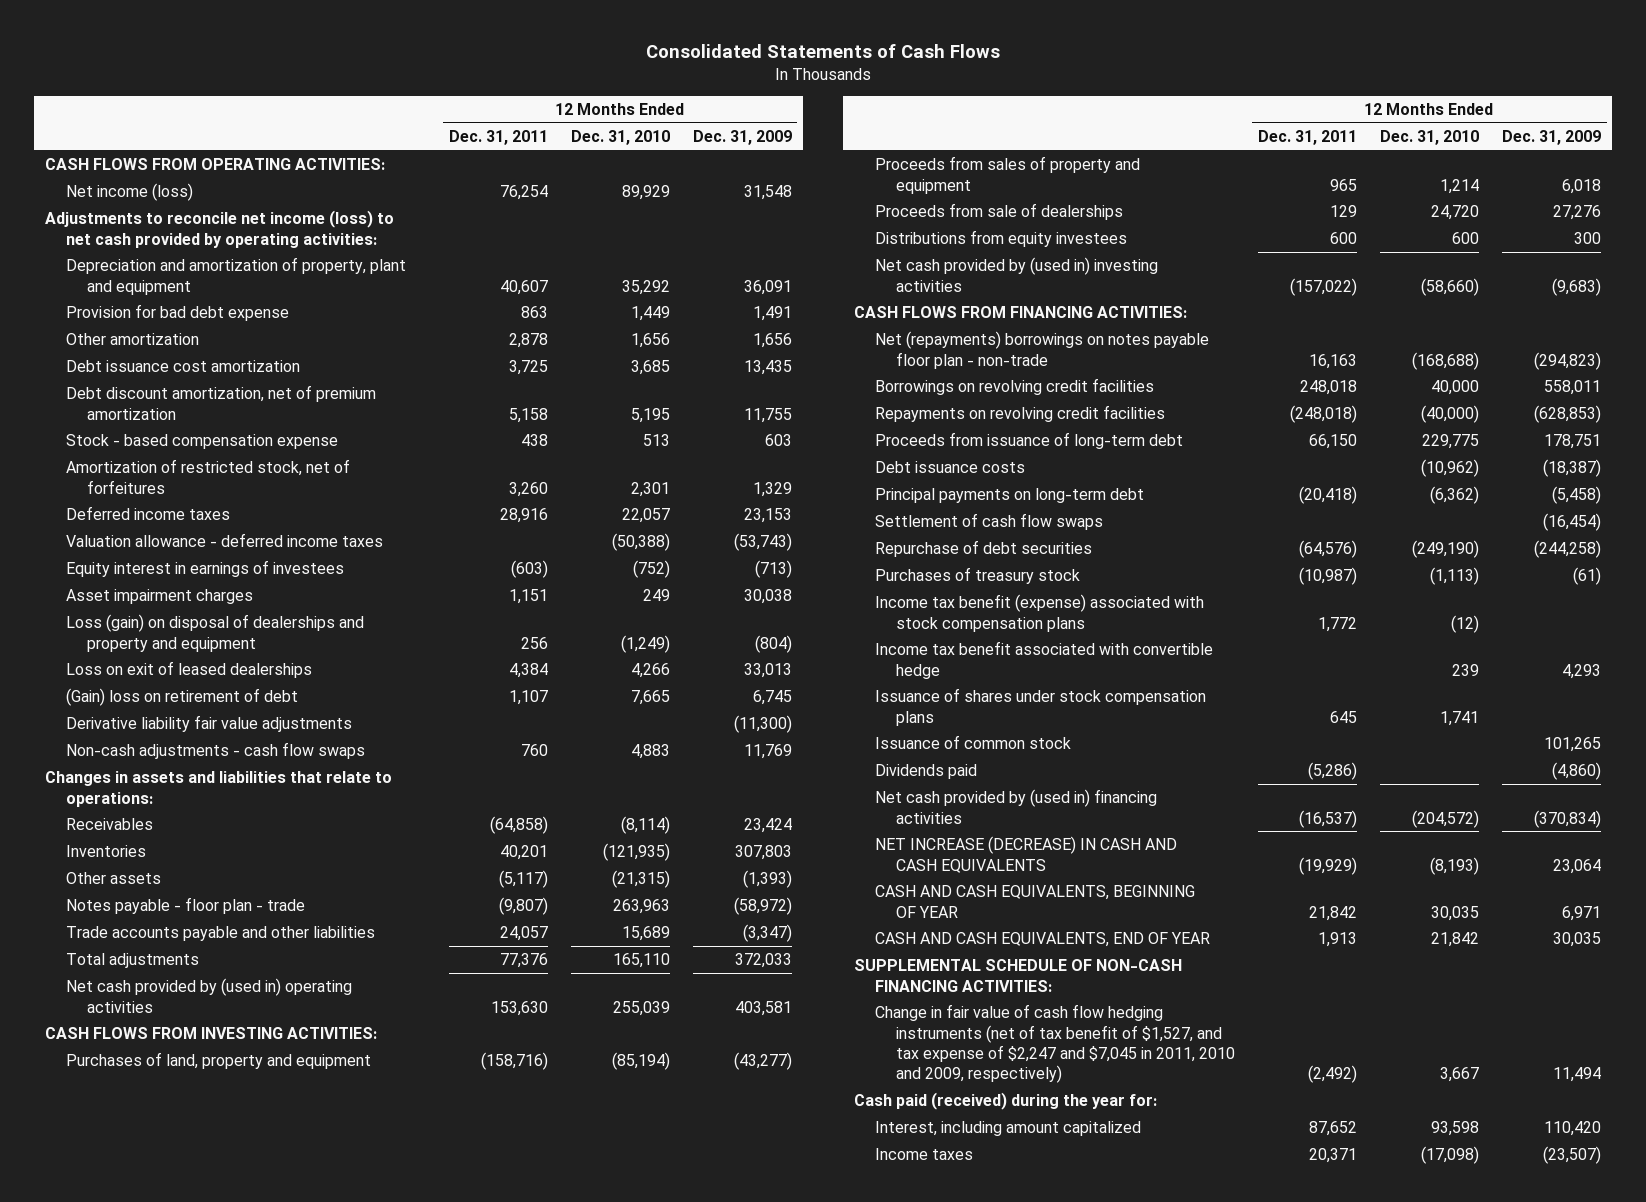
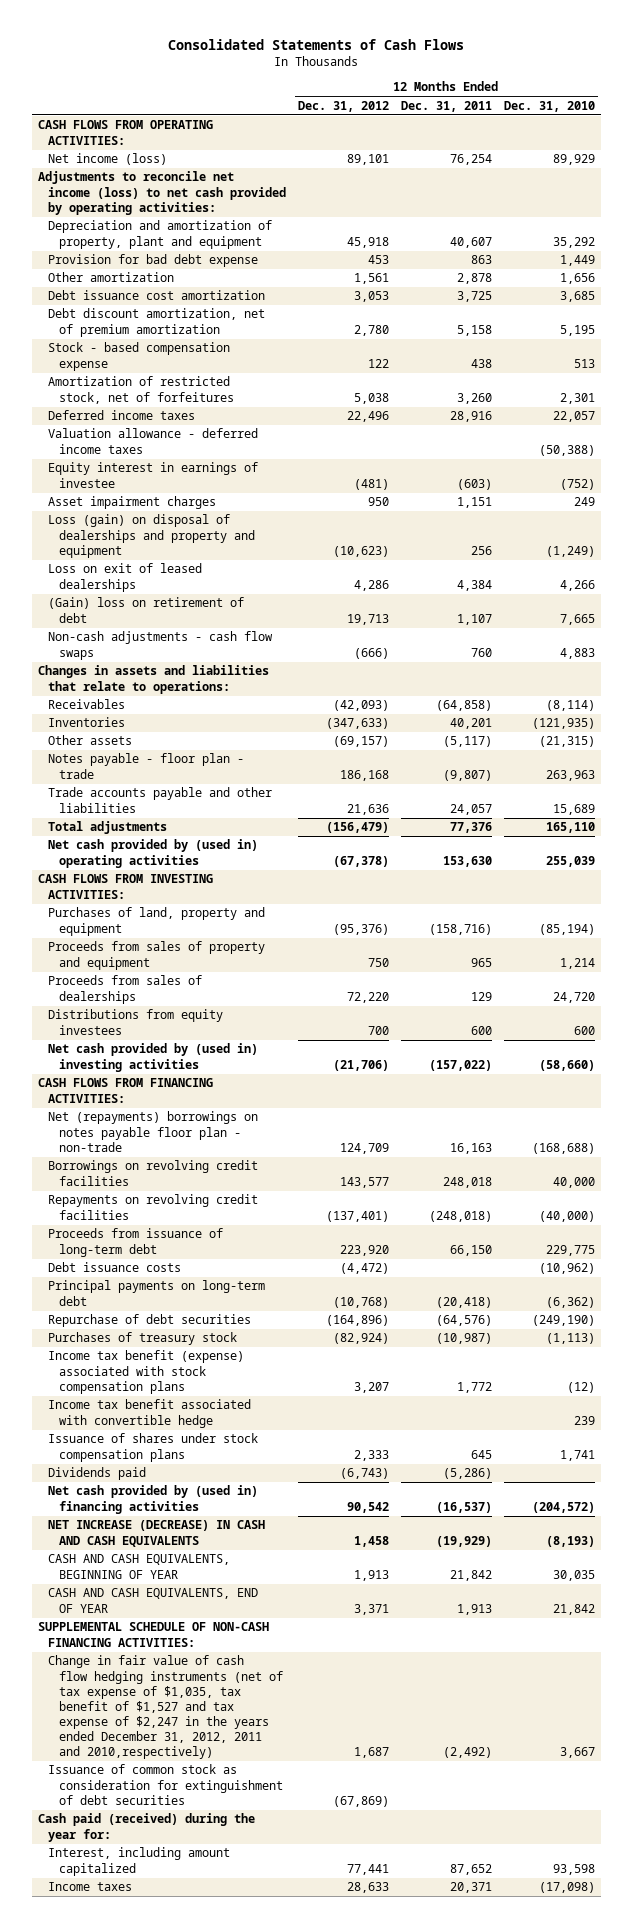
[692,130,792,146] Dec. 31, 2009 -> none
none -> [298,100,390,112] Dec. 31, 2012
[65,560,344,578] Equity interest in earnings of investees -> [48,462,259,488] Equity interest in earnings of investee
[65,715,352,733] Derivative liability fair value adjustments -> none
[875,203,1124,221] Proceeds from sale of dealerships -> [48,975,203,1004] Proceeds from sales of dealerships
[875,513,1104,531] Settlement of cash flow swaps -> none
[875,735,1072,750] Issuance of common stock -> none
[875,1004,1236,1084] Change in fair value of cash flow hedging instruments (net of tax benefit of $1,527, and tax expense of $2,247 and $7,045 in 2011, 2010 and 2009, respectively) -> [48,1655,283,1760] Change in fair value of cash flow hedging instruments (net of tax expense of $1,035, tax benefit of $1,527 and tax expense of $2,247 in the years ended December 31, 2012, 2011 and 2010,respectively)
none -> [48,1764,283,1805] Issuance of common stock as consideration for extinguishment of debt securities

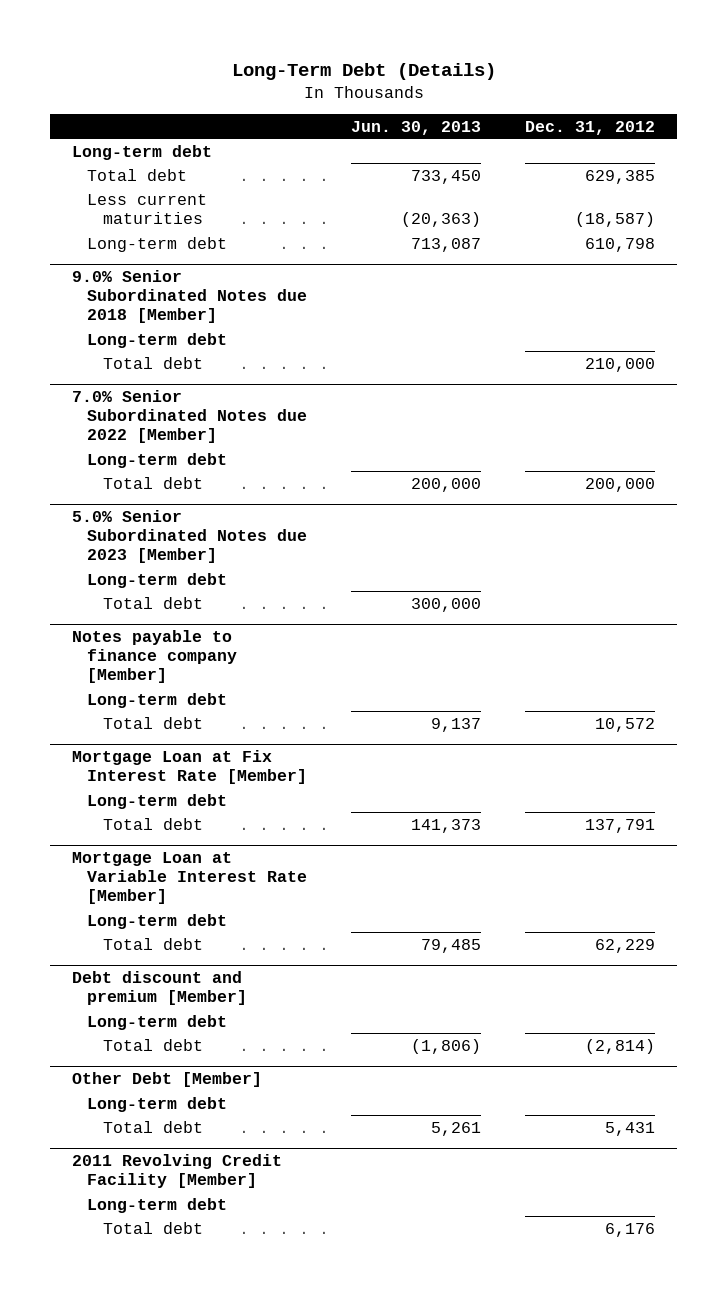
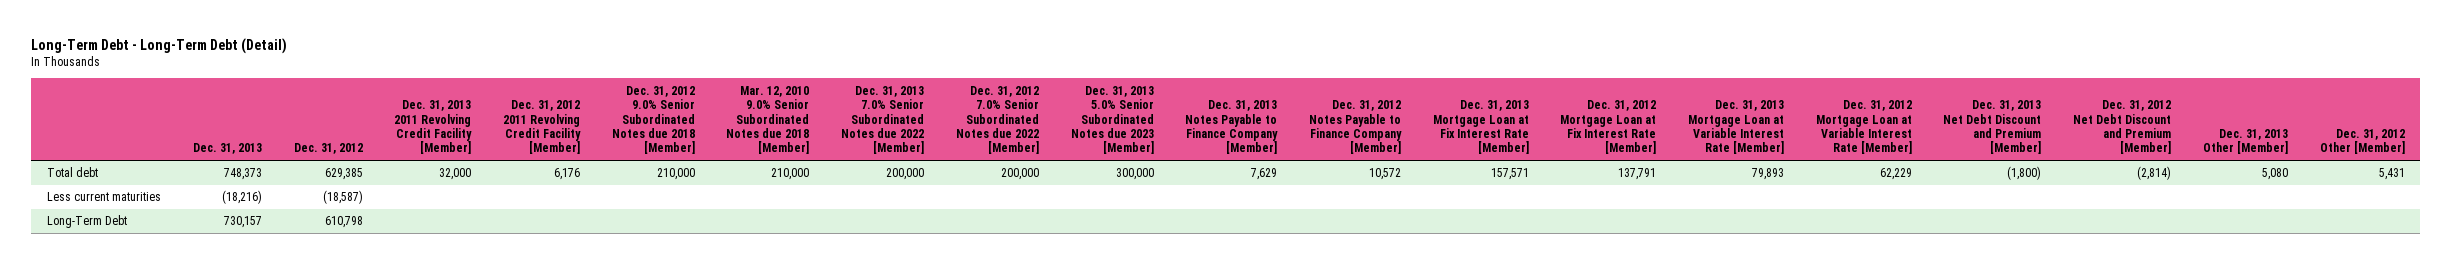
[231,62,496,80] Long-Term Debt (Details) -> [31,37,288,54] Long-Term Debt - Long-Term Debt (Detail)
[351,120,482,135] Jun. 30, 2013 -> none
none -> [192,143,262,155] Dec. 31, 2013
none -> [394,100,473,155] Dec. 31, 2013 2011 Revolving Credit Facility [Member]
none -> [502,100,581,155] Dec. 31, 2012 2011 Revolving Credit Facility [Member]
none -> [611,85,695,155] Dec. 31, 2012 9.0% Senior Subordinated Notes due 2018 [Member]
none -> [726,85,810,155] Mar. 12, 2010 9.0% Senior Subordinated Notes due 2018 [Member]
none -> [841,85,925,155] Dec. 31, 2013 7.0% Senior Subordinated Notes due 2022 [Member]
none -> [955,85,1039,155] Dec. 31, 2012 7.0% Senior Subordinated Notes due 2022 [Member]
none -> [1070,85,1154,155] Dec. 31, 2013 5.0% Senior Subordinated Notes due 2023 [Member]
none -> [1185,100,1279,155] Dec. 31, 2013 Notes Payable to Finance Company [Member]
none -> [1308,100,1402,155] Dec. 31, 2012 Notes Payable to Finance Company [Member]
none -> [1432,100,1529,155] Dec. 31, 2013 Mortgage Loan at Fix Interest Rate [Member]
none -> [1560,100,1657,155] Dec. 31, 2012 Mortgage Loan at Fix Interest Rate [Member]
none -> [1688,100,1785,155] Dec. 31, 2013 Mortgage Loan at Variable Interest Rate [Member]
none -> [1815,100,1912,155] Dec. 31, 2012 Mortgage Loan at Variable Interest Rate [Member]
none -> [1943,100,2042,155] Dec. 31, 2013 Net Debt Discount and Premium [Member]
none -> [2073,100,2172,155] Dec. 31, 2012 Net Debt Discount and Premium [Member]
none -> [2202,128,2288,155] Dec. 31, 2013 Other [Member]
none -> [2319,128,2405,155] Dec. 31, 2012 Other [Member]
[72,144,213,160] Long-term debt -> none
[72,270,308,324] 9.0% Senior Subordinated Notes due 2018 [Member] -> none
[87,332,228,348] Long-term debt -> none
[102,356,203,369] Total debt -> none
[72,390,308,444] 7.0% Senior Subordinated Notes due 2022 [Member] -> none
[87,452,228,468] Long-term debt -> none
[102,476,203,489] Total debt -> none
[72,510,308,564] 5.0% Senior Subordinated Notes due 2023 [Member] -> none
[87,572,228,588] Long-term debt -> none
[102,596,203,609] Total debt -> none
[72,630,238,684] Notes payable to finance company [Member] -> none
[87,692,228,708] Long-term debt -> none
[102,716,203,729] Total debt -> none
[72,750,308,785] Mortgage Loan at Fix Interest Rate [Member] -> none
[87,793,228,809] Long-term debt -> none
[102,817,203,830] Total debt -> none
[72,852,308,905] Mortgage Loan at Variable Interest Rate [Member] -> none
[87,913,228,929] Long-term debt -> none
[102,937,203,950] Total debt -> none
[72,971,248,1006] Debt discount and premium [Member] -> none
[87,1014,228,1030] Long-term debt -> none
[102,1038,203,1051] Total debt -> none
[72,1072,263,1088] Other Debt [Member] -> none
[87,1096,228,1112] Long-term debt -> none
[102,1120,203,1133] Total debt -> none
[72,1154,283,1189] 2011 Revolving Credit Facility [Member] -> none
[87,1197,228,1213] Long-term debt -> none
[102,1221,203,1234] Total debt -> none
[87,236,228,252] Long-term debt -> [47,215,128,229] Long-Term Debt

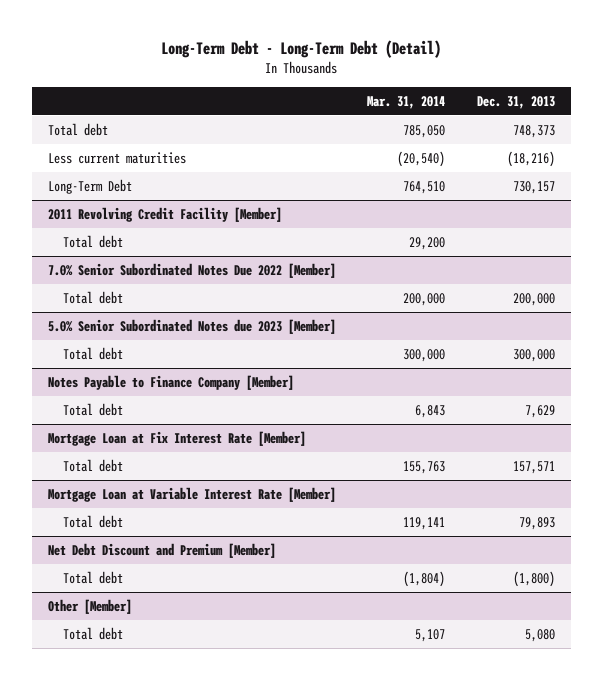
[293,143,363,155] Dec. 31, 2012 -> none
[394,100,473,155] Dec. 31, 2013 2011 Revolving Credit Facility [Member] -> none
[502,100,581,155] Dec. 31, 2012 2011 Revolving Credit Facility [Member] -> none
[611,85,695,155] Dec. 31, 2012 9.0% Senior Subordinated Notes due 2018 [Member] -> none
[726,85,810,155] Mar. 12, 2010 9.0% Senior Subordinated Notes due 2018 [Member] -> none
[841,85,925,155] Dec. 31, 2013 7.0% Senior Subordinated Notes due 2022 [Member] -> none
[955,85,1039,155] Dec. 31, 2012 7.0% Senior Subordinated Notes due 2022 [Member] -> none
[1070,85,1154,155] Dec. 31, 2013 5.0% Senior Subordinated Notes due 2023 [Member] -> none
[1185,100,1279,155] Dec. 31, 2013 Notes Payable to Finance Company [Member] -> none
[1308,100,1402,155] Dec. 31, 2012 Notes Payable to Finance Company [Member] -> none
[1432,100,1529,155] Dec. 31, 2013 Mortgage Loan at Fix Interest Rate [Member] -> none
[1560,100,1657,155] Dec. 31, 2012 Mortgage Loan at Fix Interest Rate [Member] -> none
[1688,100,1785,155] Dec. 31, 2013 Mortgage Loan at Variable Interest Rate [Member] -> none
[1815,100,1912,155] Dec. 31, 2012 Mortgage Loan at Variable Interest Rate [Member] -> none
[1943,100,2042,155] Dec. 31, 2013 Net Debt Discount and Premium [Member] -> none
[2073,100,2172,155] Dec. 31, 2012 Net Debt Discount and Premium [Member] -> none
[2202,128,2288,155] Dec. 31, 2013 Other [Member] -> none
[2319,128,2405,155] Dec. 31, 2012 Other [Member] -> none
none -> [367,95,446,109] Mar. 31, 2014
none -> [47,206,282,222] 2011 Revolving Credit Facility [Member]
none -> [63,234,124,248] Total debt
none -> [47,262,336,278] 7.0% Senior Subordinated Notes Due 2022 [Member]
none -> [63,290,124,304] Total debt
none -> [47,318,336,334] 5.0% Senior Subordinated Notes due 2023 [Member]
none -> [63,346,124,360] Total debt
none -> [47,374,294,390] Notes Payable to Finance Company [Member]
none -> [63,402,124,416] Total debt
none -> [47,430,306,446] Mortgage Loan at Fix Interest Rate [Member]
none -> [63,458,124,472] Total debt
none -> [47,486,336,502] Mortgage Loan at Variable Interest Rate [Member]
none -> [63,514,124,528] Total debt
none -> [47,542,276,558] Net Debt Discount and Premium [Member]
none -> [63,570,124,584] Total debt
none -> [47,598,132,614] Other [Member]
none -> [63,626,124,640] Total debt

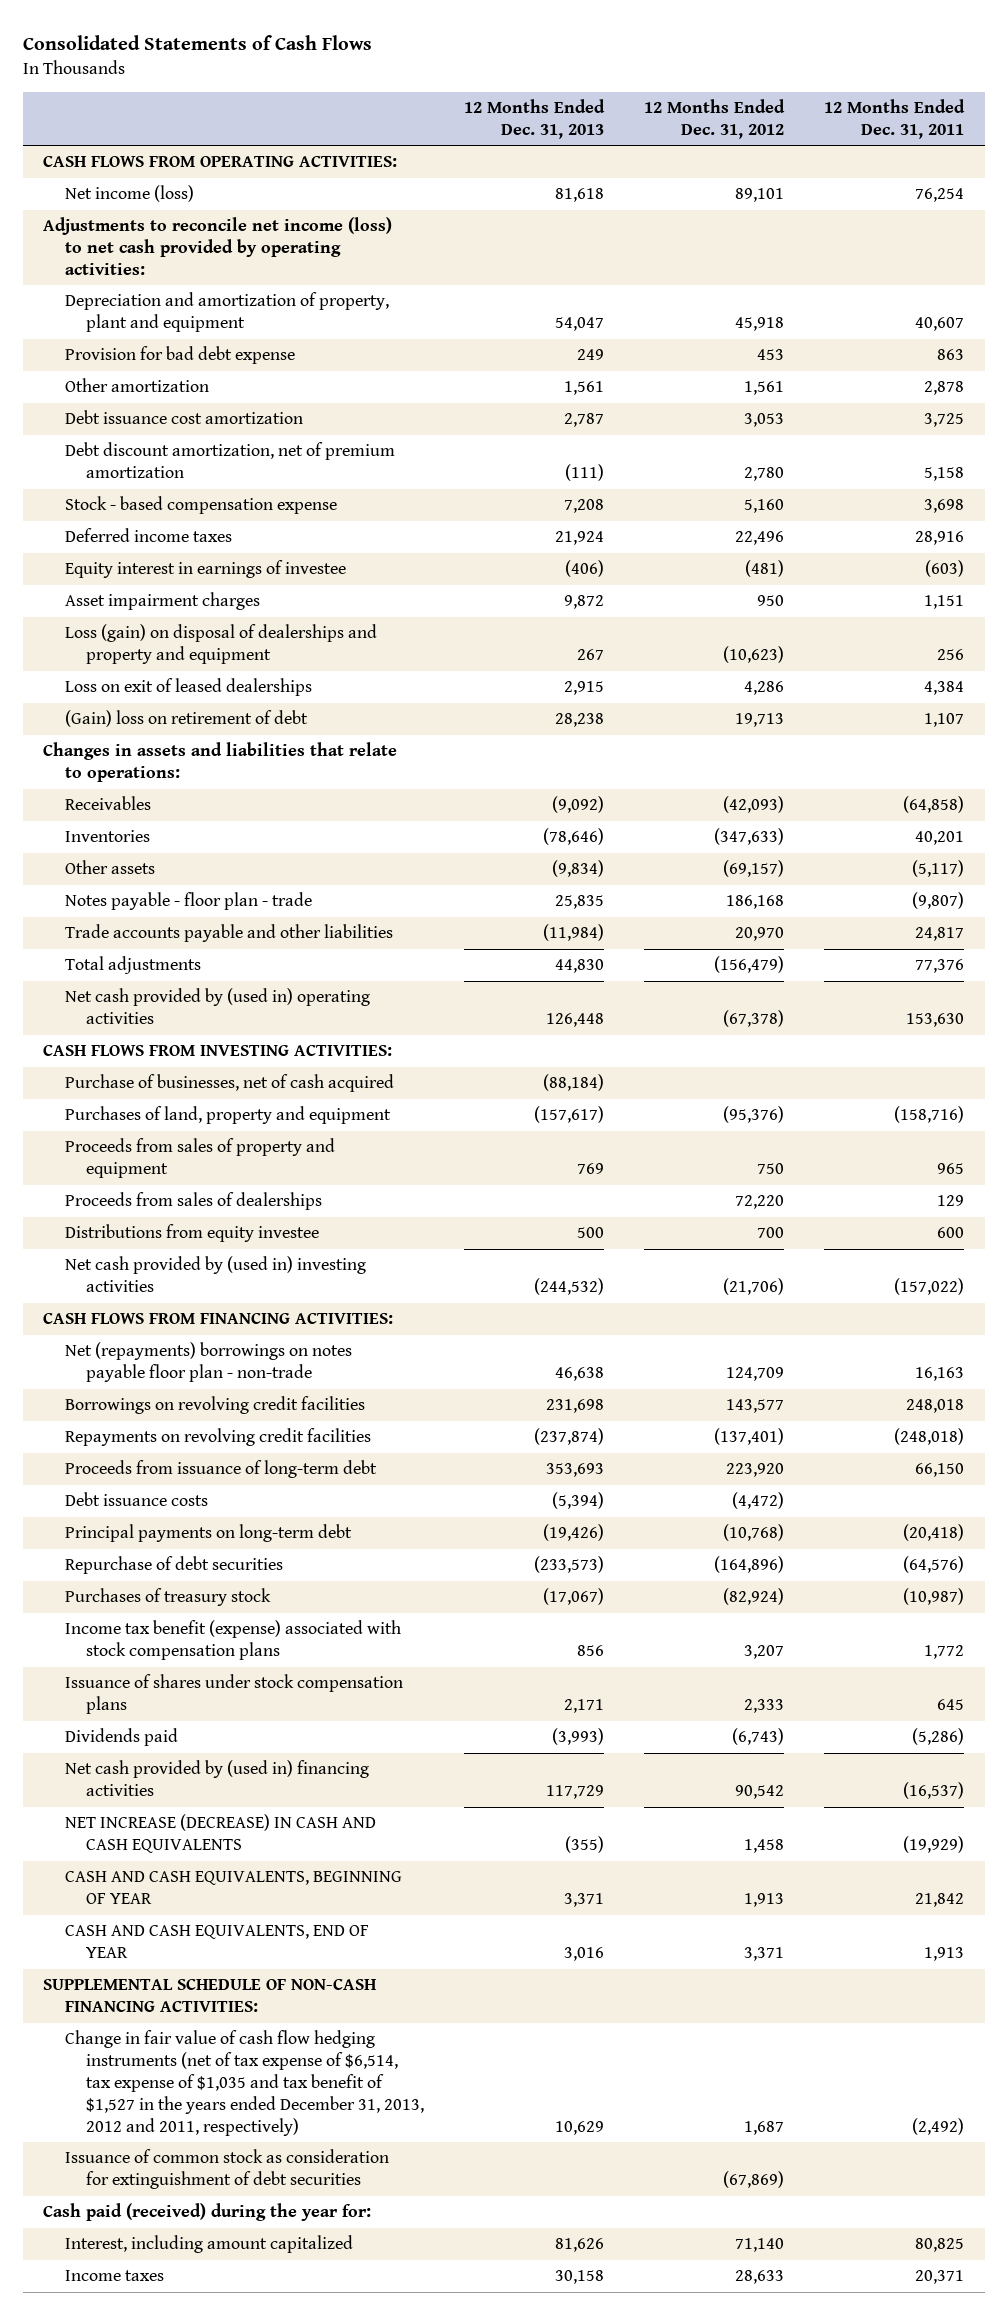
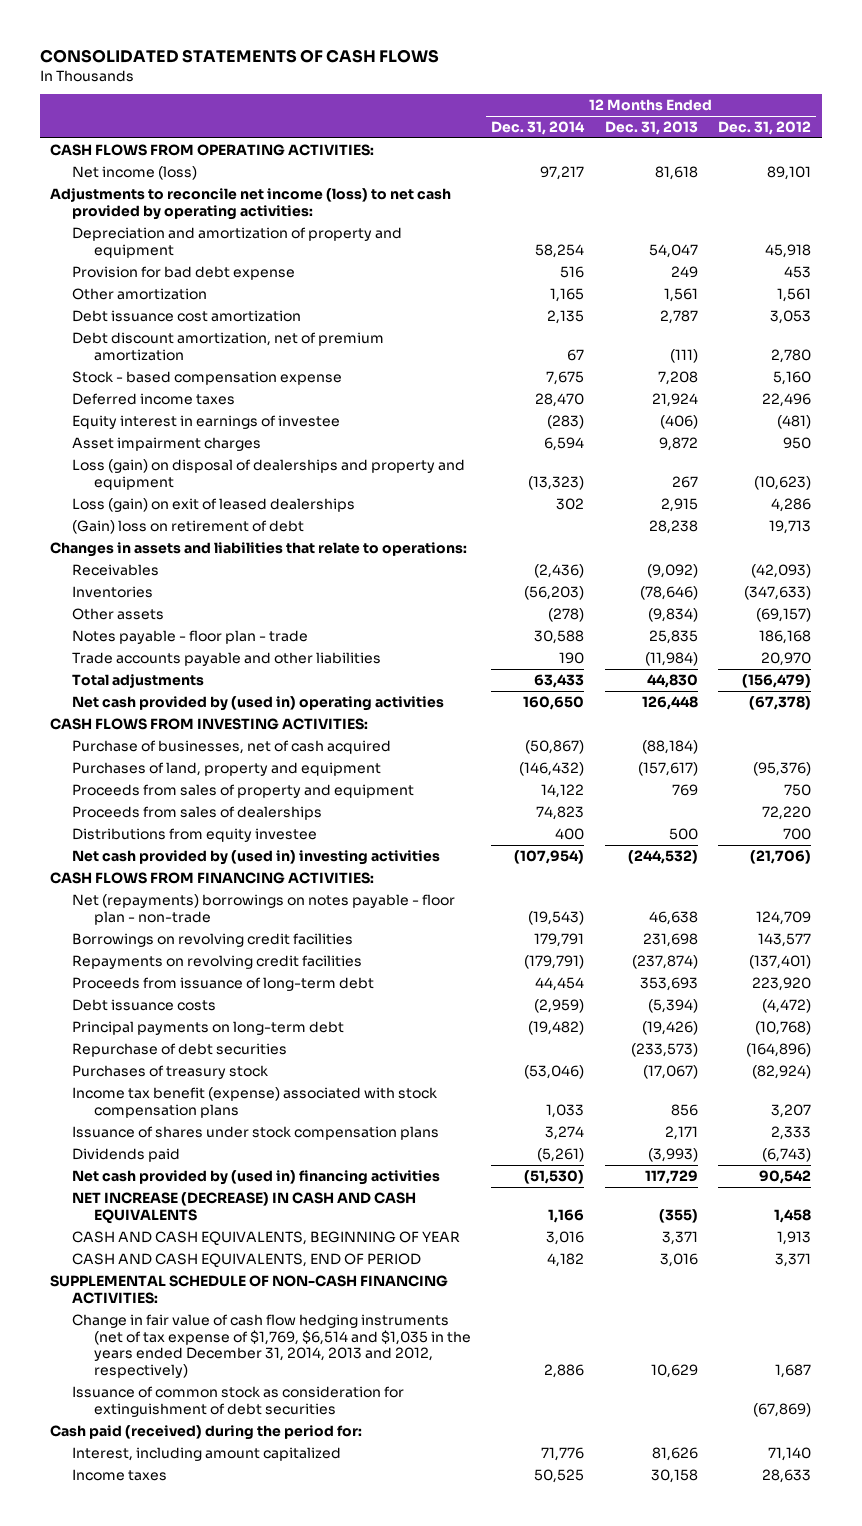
[23,35,373,51] Consolidated Statements of Cash Flows -> [40,48,440,63] CONSOLIDATED STATEMENTS OF CASH FLOWS
[824,98,966,139] 12 Months Ended Dec. 31, 2011 -> none
none -> [491,121,586,136] Dec. 31, 2014
[64,292,389,333] Depreciation and amortization of property, plant and equipment -> [72,226,403,258] Depreciation and amortization of property and equipment
[64,678,312,697] Loss on exit of leased dealerships -> [72,497,356,512] Loss (gain) on exit of leased dealerships
[64,1342,352,1383] Net (repayments) borrowings on notes payable floor plan - non-trade -> [72,893,456,925] Net (repayments) borrowings on notes payable - floor plan - non-trade
[64,1925,369,1959] CASH AND CASH EQUIVALENTS, END OF YEAR -> [72,1252,422,1267] CASH AND CASH EQUIVALENTS, END OF PERIOD
[64,2030,424,2136] Change in fair value of cash flow hedging instruments (net of tax expense of $6,514, tax expense of $1,035 and tax benefit of $1,527 in the years ended December 31, 2013, 2012 and 2011, respectively) -> [72,1313,471,1379] Change in fair value of cash flow hedging instruments (net of tax expense of $1,769, $6,514 and $1,035 in the years ended December 31, 2014, 2013 and 2012, respectively)
[43,2203,372,2222] Cash paid (received) during the year for: -> [50,1424,363,1440] Cash paid (received) during the period for:

